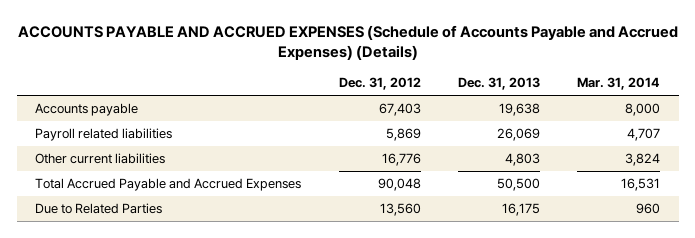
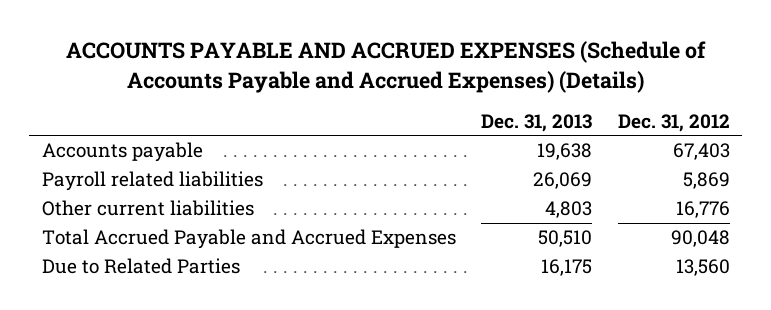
[577,77,661,91] Mar. 31, 2014 -> none
[496,178,540,192] 50,500 -> [538,230,593,248] 50,510

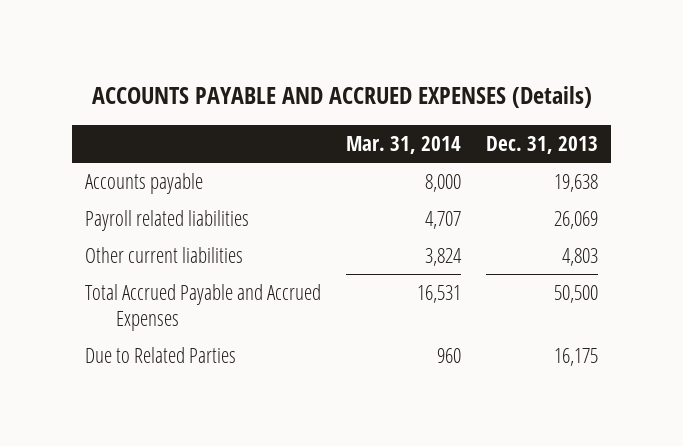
[65,41,706,93] ACCOUNTS PAYABLE AND ACCRUED EXPENSES (Schedule of Accounts Payable and Accrued Expenses) (Details) -> [91,86,592,109] ACCOUNTS PAYABLE AND ACCRUED EXPENSES (Details)
[617,113,730,132] Dec. 31, 2012 -> none
none -> [346,135,462,154] Mar. 31, 2014
[538,230,593,248] 50,510 -> [554,284,599,303] 50,500

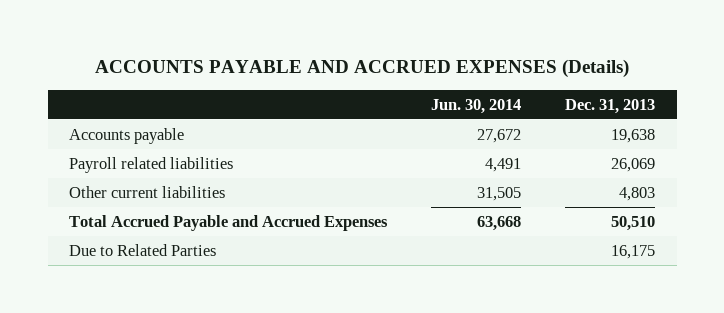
[346,135,462,154] Mar. 31, 2014 -> none
none -> [431,98,522,114] Jun. 30, 2014
[554,284,599,303] 50,500 -> [610,215,655,231] 50,510

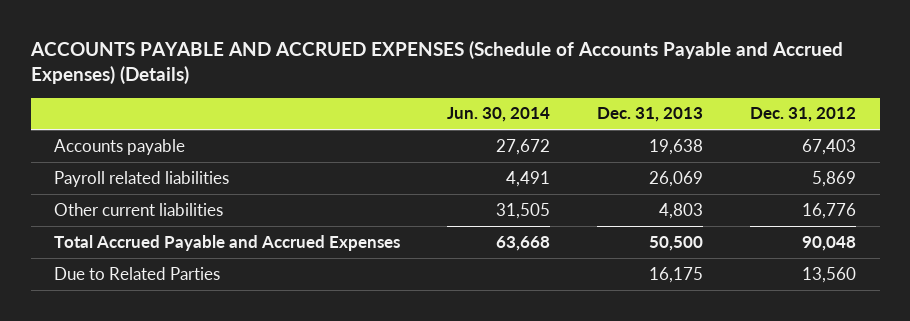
[95,59,630,79] ACCOUNTS PAYABLE AND ACCRUED EXPENSES (Details) -> [29,40,843,85] ACCOUNTS PAYABLE AND ACCRUED EXPENSES (Schedule of Accounts Payable and Accrued Expenses) (Details)
none -> [750,107,857,123] Dec. 31, 2012
[610,215,655,231] 50,510 -> [649,235,704,251] 50,500

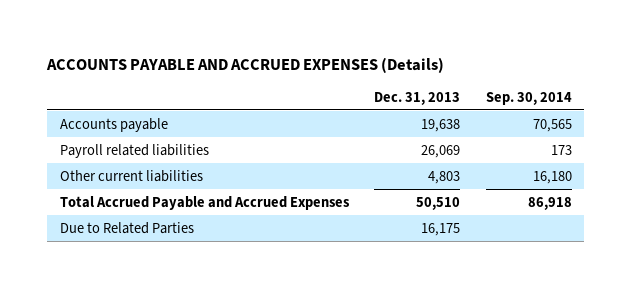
[29,40,843,85] ACCOUNTS PAYABLE AND ACCRUED EXPENSES (Schedule of Accounts Payable and Accrued Expenses) (Details) -> [46,56,445,73] ACCOUNTS PAYABLE AND ACCRUED EXPENSES (Details)
[447,107,551,123] Jun. 30, 2014 -> none
[750,107,857,123] Dec. 31, 2012 -> none
none -> [485,91,572,105] Sep. 30, 2014
[649,235,704,251] 50,500 -> [416,196,461,210] 50,510

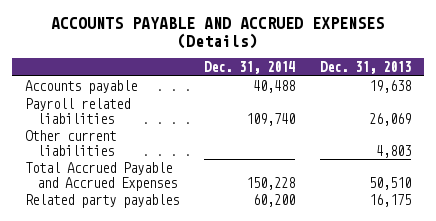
[485,91,572,105] Sep. 30, 2014 -> none
none -> [204,61,296,75] Dec. 31, 2014
[60,221,195,234] Due to Related Parties -> [24,194,179,209] Related party payables

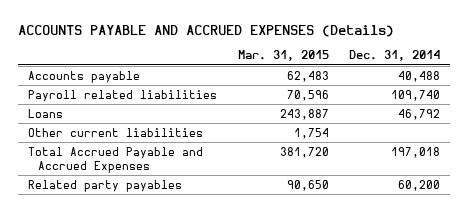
[320,61,412,75] Dec. 31, 2013 -> none
none -> [237,50,329,62] Mar. 31, 2015
none -> [28,108,64,118] Loans
[246,176,296,190] 150,228 -> [391,146,441,158] 197,018

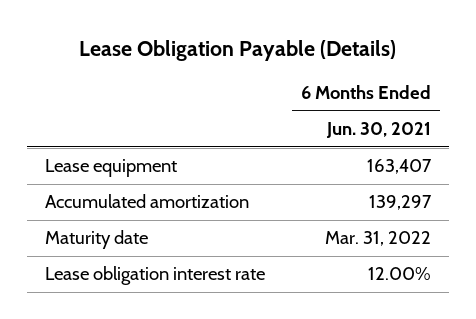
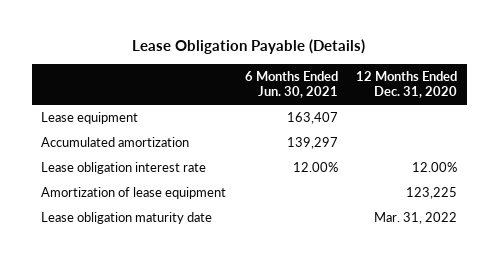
none -> [356,71,458,99] 12 Months Ended Dec. 31, 2020
[45,230,149,250] Maturity date -> none
none -> [41,187,227,200] Amortization of lease equipment
none -> [41,212,213,225] Lease obligation maturity date

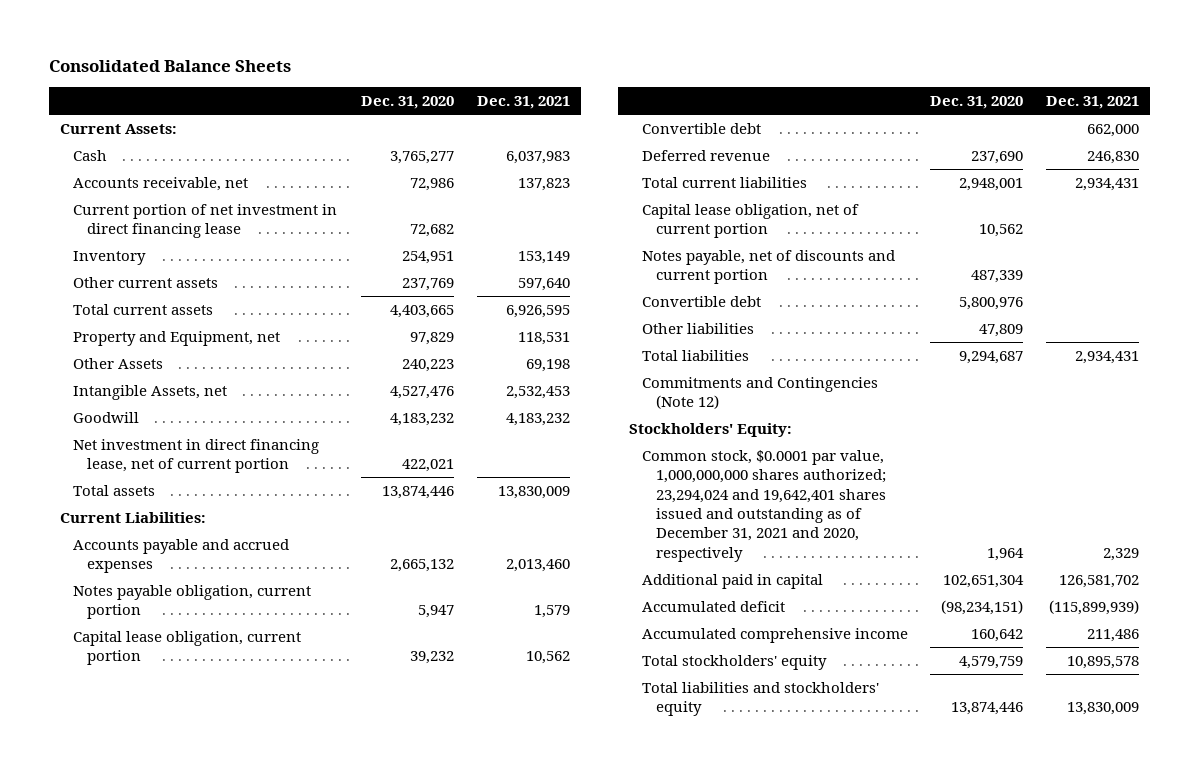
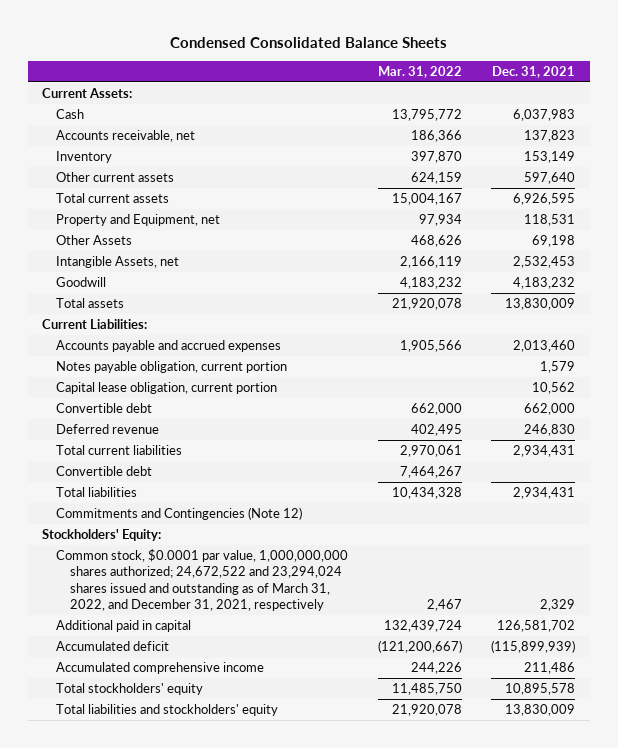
[48,60,291,73] Consolidated Balance Sheets -> [169,36,447,48] Condensed Consolidated Balance Sheets
[361,95,455,109] Dec. 31, 2020 -> none
none -> [377,66,462,79] Mar. 31, 2022
[73,203,338,239] Current portion of net investment in direct financing lease -> none
[73,438,320,474] Net investment in direct financing lease, net of current portion -> none
[642,203,860,239] Capital lease obligation, net of current portion -> none
[642,249,896,285] Notes payable, net of discounts and current portion -> none
[642,322,755,334] Other liabilities -> none
[642,449,886,562] Common stock, $0.0001 par value, 1,000,000,000 shares authorized; 23,294,024 and 19,642,401 shares issued and outstanding as of December 31, 2021 and 2020, respectively -> [56,549,349,612] Common stock, $0.0001 par value, 1,000,000,000 shares authorized; 24,672,522 and 23,294,024 shares issued and outstanding as of March 31, 2022, and December 31, 2021, respectively

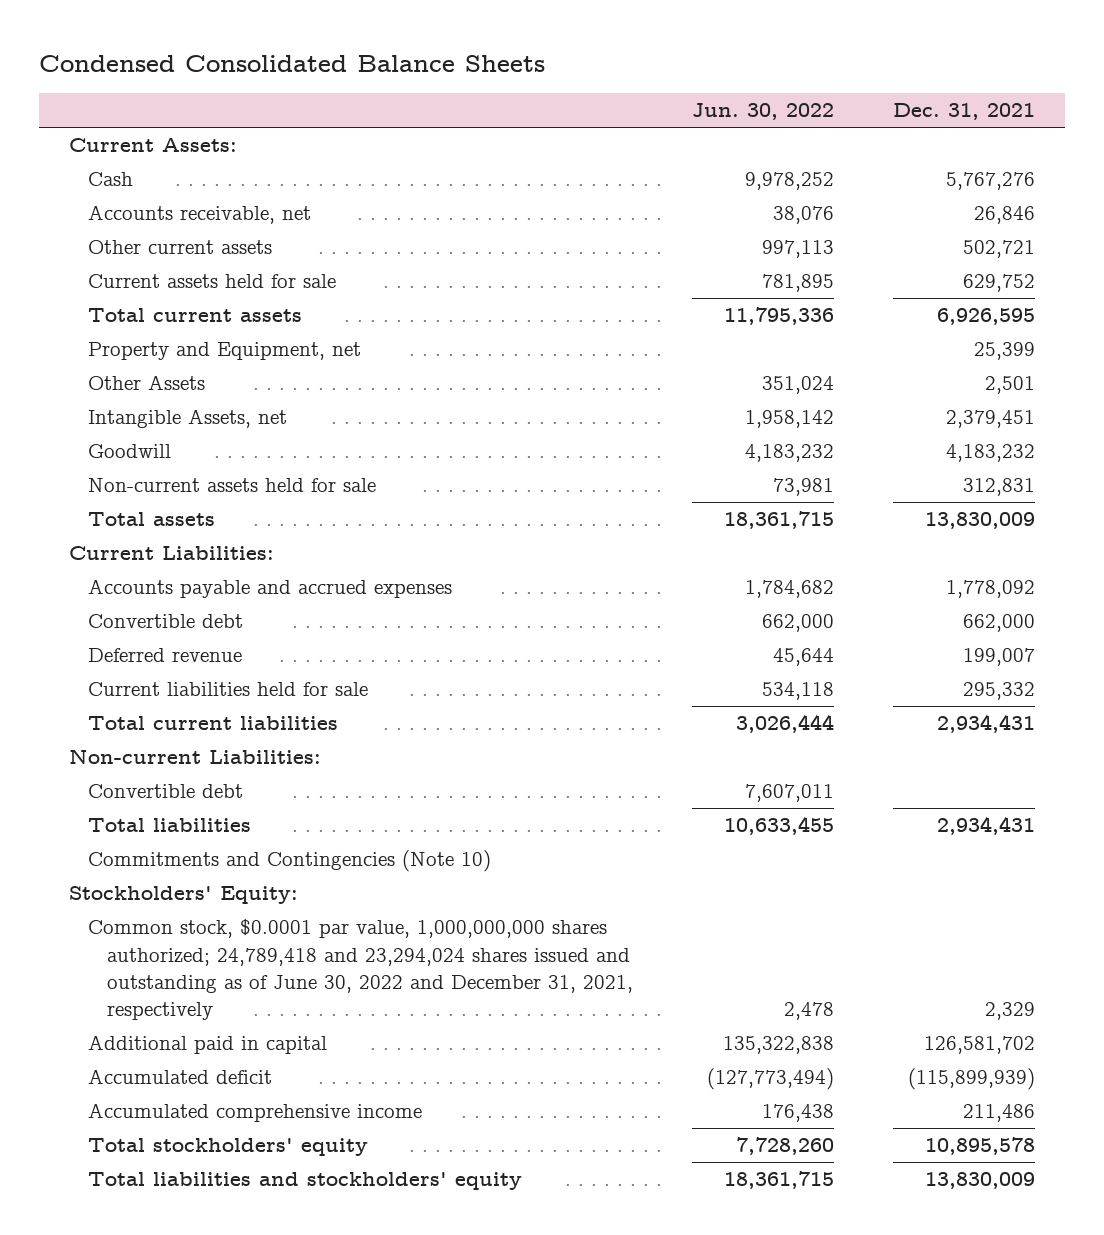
[377,66,462,79] Mar. 31, 2022 -> none
none -> [691,103,834,121] Jun. 30, 2022
[56,151,113,164] Inventory -> none
[513,109,576,122] 6,037,983 -> [946,172,1036,191] 5,767,276
[524,130,576,143] 137,823 -> [974,206,1036,225] 26,846
[524,172,576,185] 597,640 -> [963,240,1036,259] 502,721
none -> [87,274,336,289] Current assets held for sale
[524,214,576,227] 118,531 -> [974,342,1036,361] 25,399
[532,235,576,248] 69,198 -> [985,376,1036,395] 2,501
[513,256,576,269] 2,532,453 -> [946,410,1036,429] 2,379,451
none -> [87,478,376,493] Non-current assets held for sale
[56,361,288,374] Notes payable obligation, current portion -> none
[56,382,278,395] Capital lease obligation, current portion -> none
[513,340,576,353] 2,013,460 -> [946,580,1036,599] 1,778,092
[524,424,576,437] 246,830 -> [963,648,1036,667] 199,007
none -> [87,682,368,697] Current liabilities held for sale
none -> [68,749,321,765] Non-current Liabilities:
[56,507,303,521] Commitments and Contingencies (Note 12) -> [87,850,491,873] Commitments and Contingencies (Note 10)
[56,549,349,612] Common stock, $0.0001 par value, 1,000,000,000 shares authorized; 24,672,522 and 23,294,024 shares issued and outstanding as of March 31, 2022, and December 31, 2021, respectively -> [87,919,633,1021] Common stock, $0.0001 par value, 1,000,000,000 shares authorized; 24,789,418 and 23,294,024 shares issued and outstanding as of June 30, 2022 and December 31, 2021, respectively

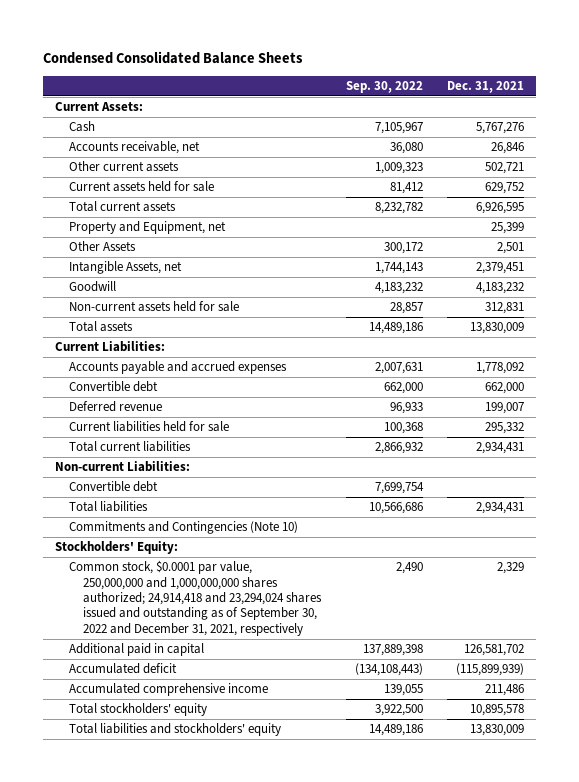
[691,103,834,121] Jun. 30, 2022 -> none
none -> [345,81,423,94] Sep. 30, 2022
[87,919,633,1021] Common stock, $0.0001 par value, 1,000,000,000 shares authorized; 24,789,418 and 23,294,024 shares issued and outstanding as of June 30, 2022 and December 31, 2021, respectively -> [69,560,323,636] Common stock, $0.0001 par value, 250,000,000 and 1,000,000,000 shares authorized; 24,914,418 and 23,294,024 shares issued and outstanding as of September 30, 2022 and December 31, 2021, respectively

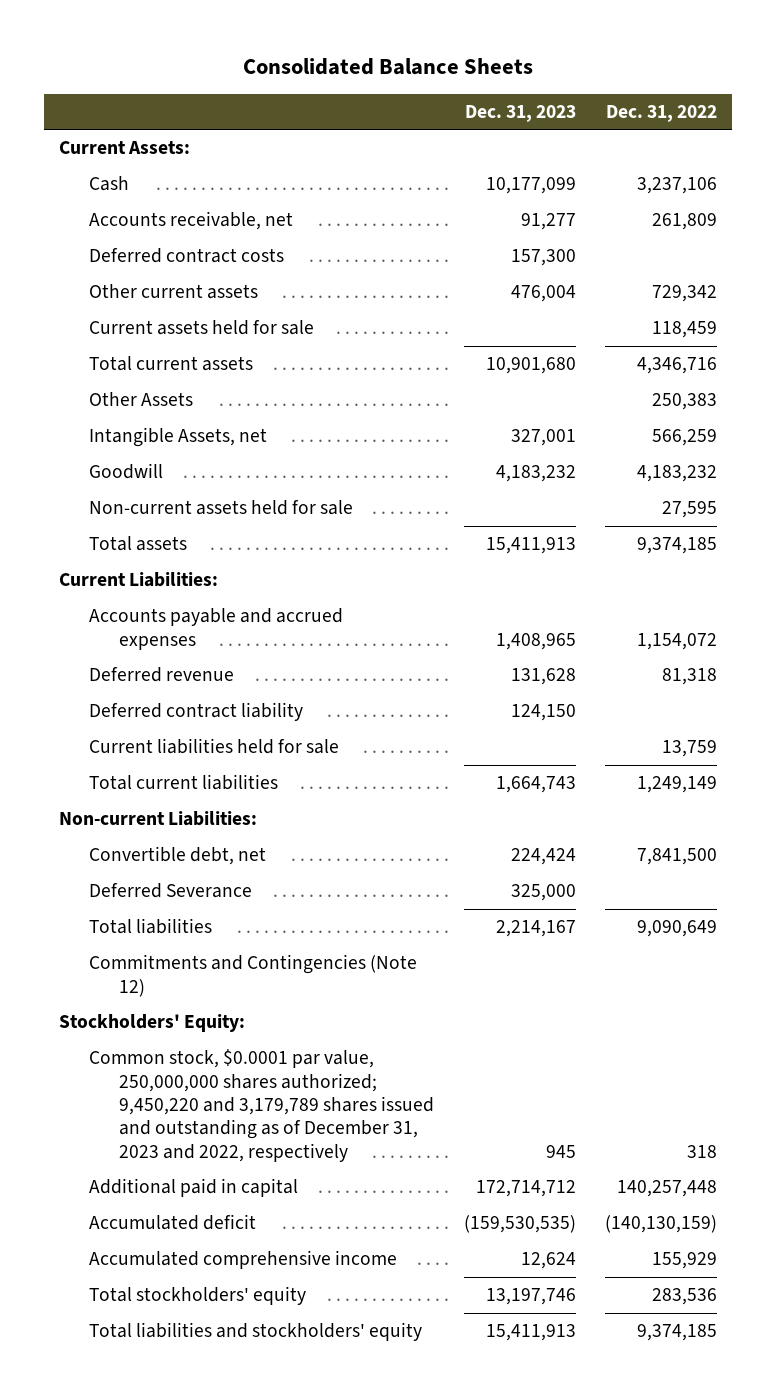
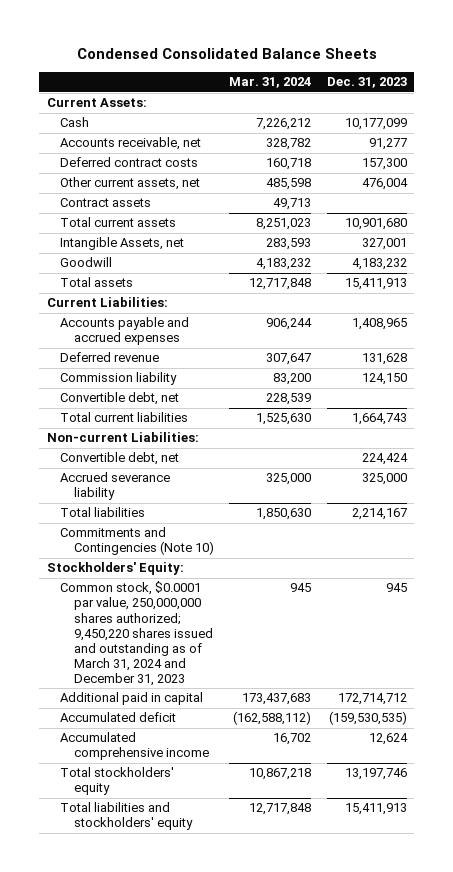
[242,58,533,76] Consolidated Balance Sheets -> [76,48,377,60] Condensed Consolidated Balance Sheets
[606,105,718,123] Dec. 31, 2022 -> none
none -> [229,77,312,89] Mar. 31, 2024
[89,320,315,336] Current assets held for sale -> none
[89,284,259,300] Other current assets -> [60,177,201,191] Other current assets, net
none -> [60,198,152,208] Contract assets
[89,392,194,407] Other Assets -> none
[89,500,354,516] Non-current assets held for sale -> none
[89,738,340,755] Current liabilities held for sale -> none
[89,702,304,722] Deferred contract liability -> [60,372,178,386] Commission liability
none -> [60,392,180,406] Convertible debt, net
[89,883,253,899] Deferred Severance -> [60,472,171,501] Accrued severance liability
[89,954,418,997] Commitments and Contingencies (Note 12) -> [60,527,215,556] Commitments and Contingencies (Note 10)
[89,1049,435,1162] Common stock, $0.0001 par value, 250,000,000 shares authorized; 9,450,220 and 3,179,789 shares issued and outstanding as of December 31, 2023 and 2022, respectively -> [60,581,214,686] Common stock, $0.0001 par value, 250,000,000 shares authorized; 9,450,220 shares issued and outstanding as of March 31, 2024 and December 31, 2023

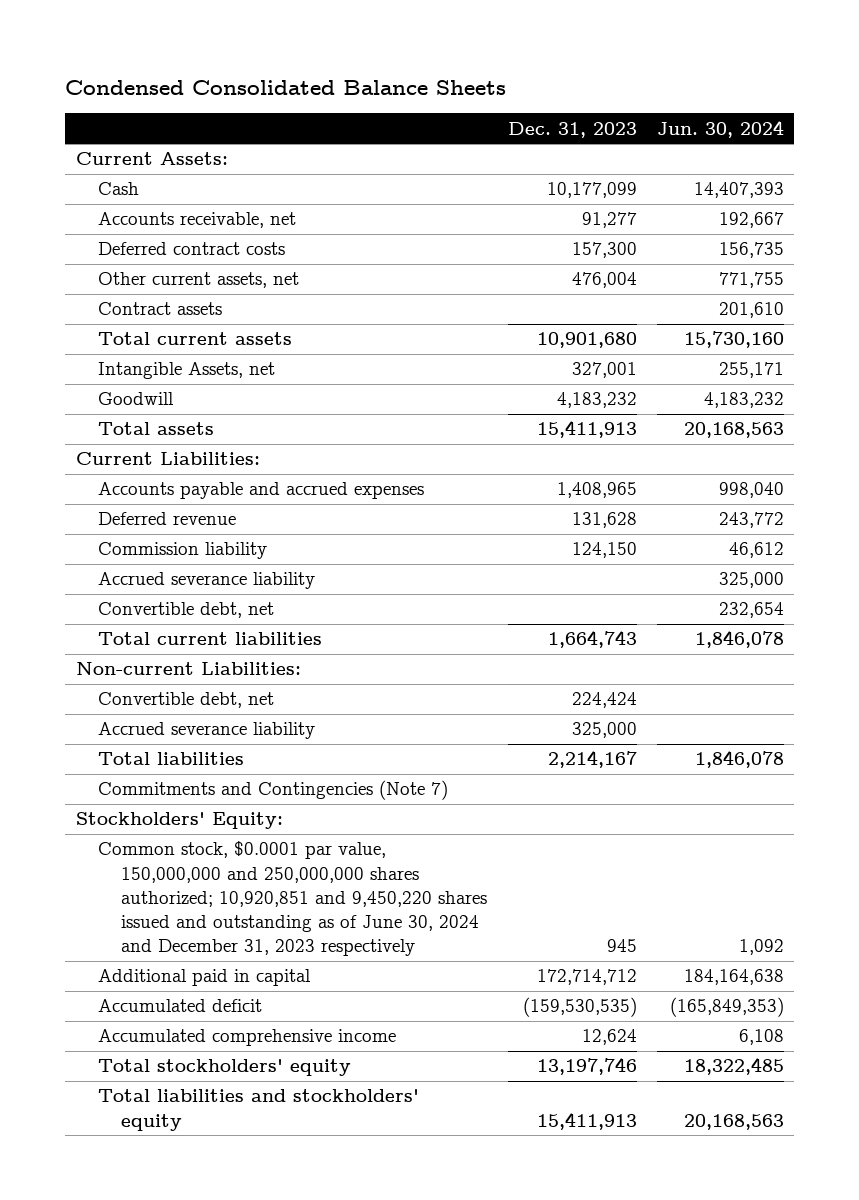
[229,77,312,89] Mar. 31, 2024 -> none
none -> [656,119,784,138] Jun. 30, 2024
none -> [98,572,316,590] Accrued severance liability
[60,527,215,556] Commitments and Contingencies (Note 10) -> [98,780,449,801] Commitments and Contingencies (Note 7)
[60,581,214,686] Common stock, $0.0001 par value, 250,000,000 shares authorized; 9,450,220 shares issued and outstanding as of March 31, 2024 and December 31, 2023 -> [98,841,488,957] Common stock, $0.0001 par value, 150,000,000 and 250,000,000 shares authorized; 10,920,851 and 9,450,220 shares issued and outstanding as of June 30, 2024 and December 31, 2023 respectively

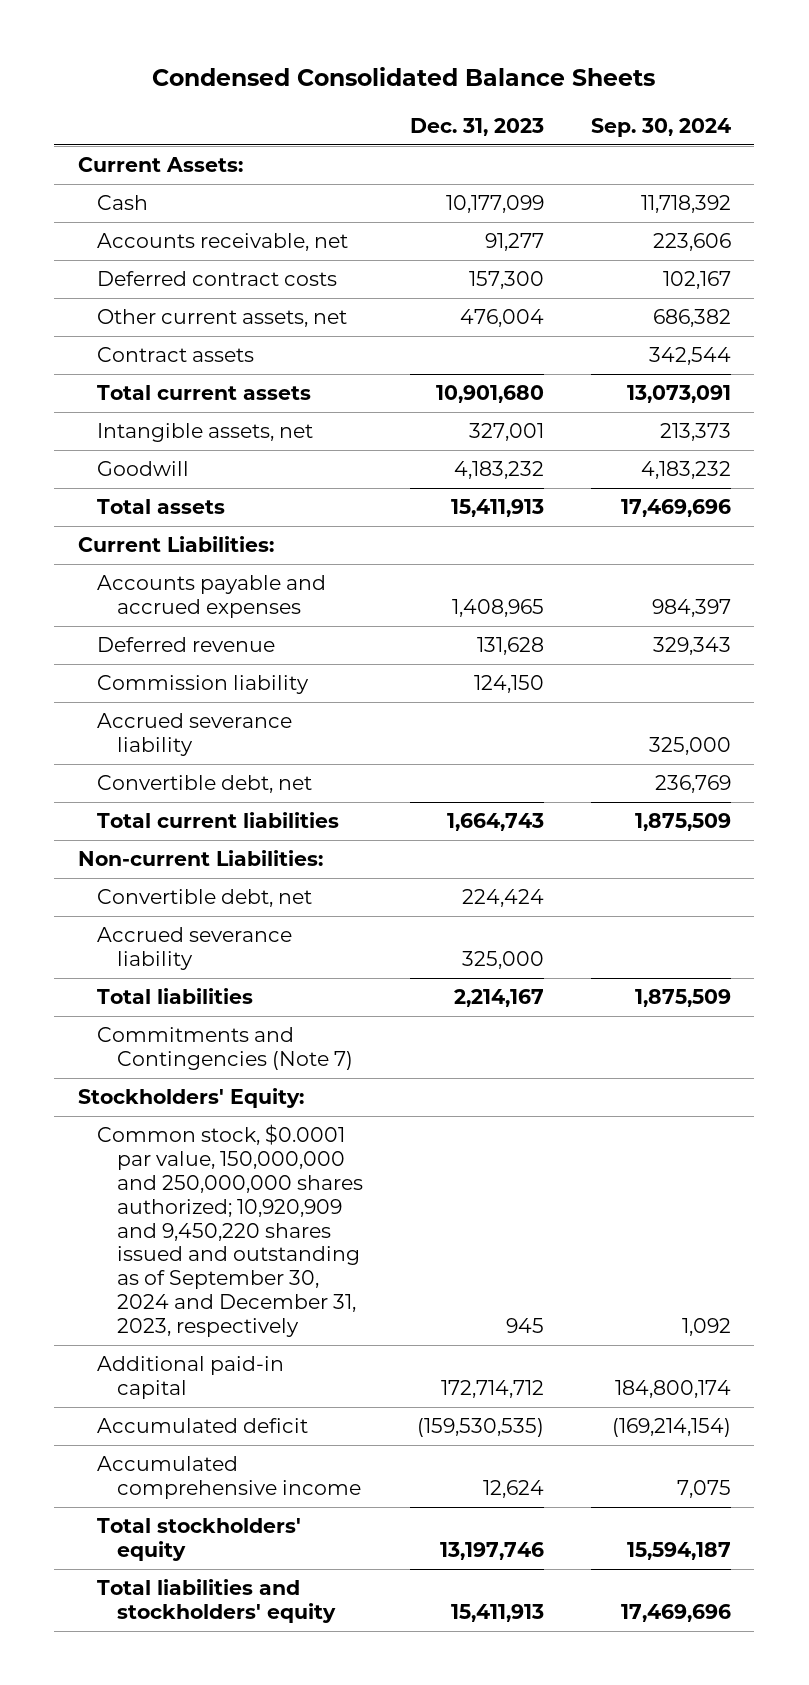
[656,119,784,138] Jun. 30, 2024 -> none
none -> [590,117,731,137] Sep. 30, 2024
[98,362,276,380] Intangible Assets, net -> [97,423,314,443] Intangible assets, net
[98,841,488,957] Common stock, $0.0001 par value, 150,000,000 and 250,000,000 shares authorized; 10,920,851 and 9,450,220 shares issued and outstanding as of June 30, 2024 and December 31, 2023 respectively -> [97,1124,363,1337] Common stock, $0.0001 par value, 150,000,000 and 250,000,000 shares authorized; 10,920,909 and 9,450,220 shares issued and outstanding as of September 30, 2024 and December 31, 2023, respectively
[98,969,312,987] Additional paid in capital -> [97,1356,285,1400] Additional paid-in capital

